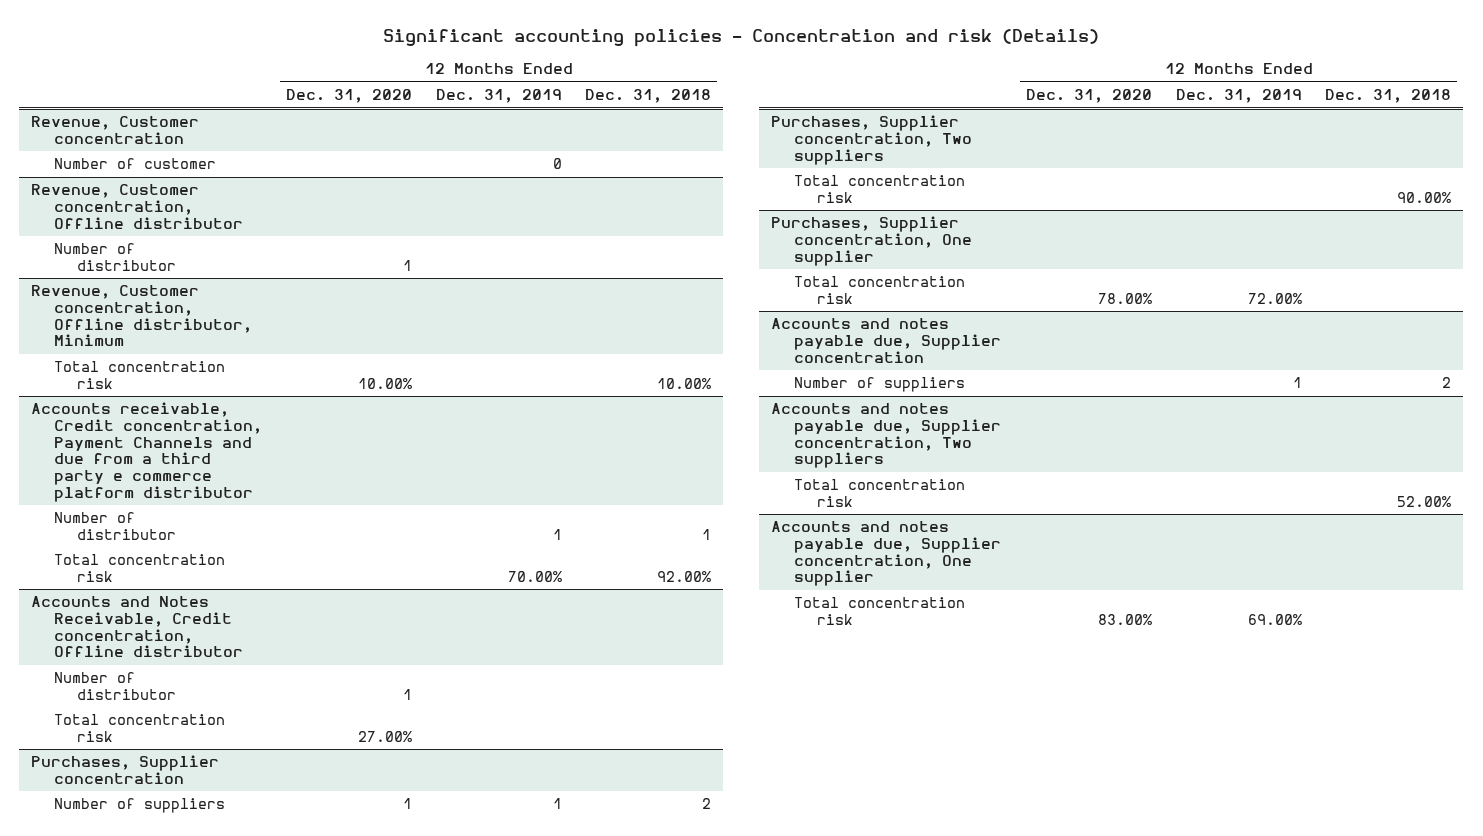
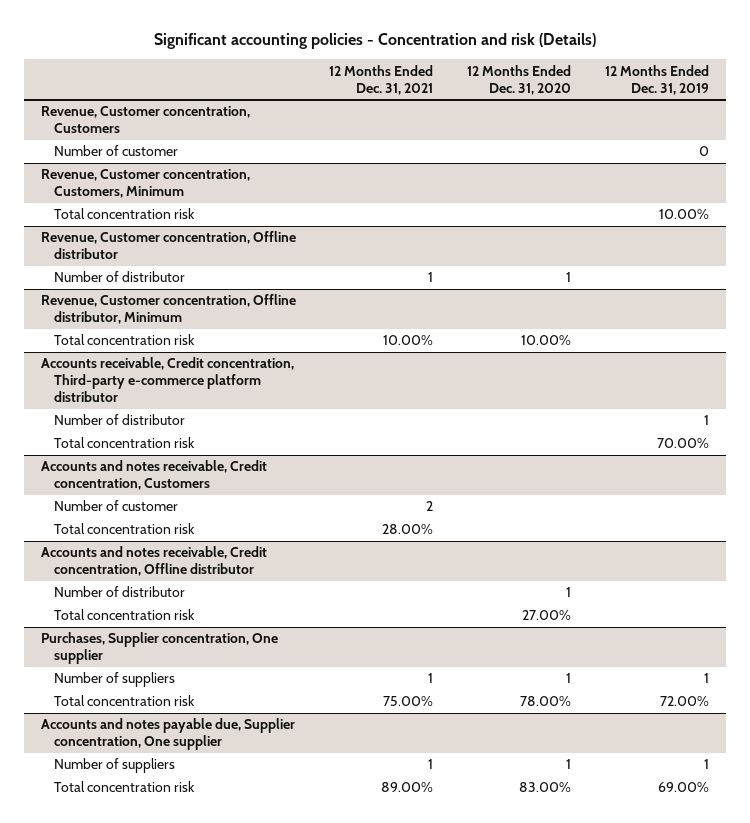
[585,89,712,104] Dec. 31, 2018 -> none
none -> [329,64,434,95] 12 Months Ended Dec. 31, 2021
[31,116,200,145] Revenue, Customer concentration -> [40,106,250,134] Revenue, Customer concentration, Customers
none -> [40,169,250,199] Revenue, Customer concentration, Customers, Minimum
none -> [53,208,195,220] Total concentration risk
[31,402,262,502] Accounts receivable, Credit concentration, Payment Channels and due from a third party e commerce platform distributor -> [40,357,294,402] Accounts receivable, Credit concentration, Third-party e-commerce platform distributor
none -> [40,460,267,491] Accounts and notes receivable, Credit concentration, Customers
none -> [53,500,178,512] Number of customer
none -> [53,523,195,535] Total concentration risk
[31,596,243,658] Accounts and Notes Receivable, Credit concentration, Offline distributor -> [40,546,267,577] Accounts and notes receivable, Credit concentration, Offline distributor
[31,755,220,785] Purchases, Supplier concentration -> none
[53,798,225,814] Number of suppliers -> none
[771,115,972,165] Purchases, Supplier concentration, Two suppliers -> none
[793,175,965,204] Total concentration risk -> none
none -> [53,672,175,688] Number of suppliers
[771,318,1001,363] Accounts and notes payable due, Supplier concentration -> none
[793,377,965,393] Number of suppliers -> none
[771,403,1001,469] Accounts and notes payable due, Supplier concentration, Two suppliers -> none
[793,479,965,508] Total concentration risk -> none
none -> [53,758,175,774] Number of suppliers

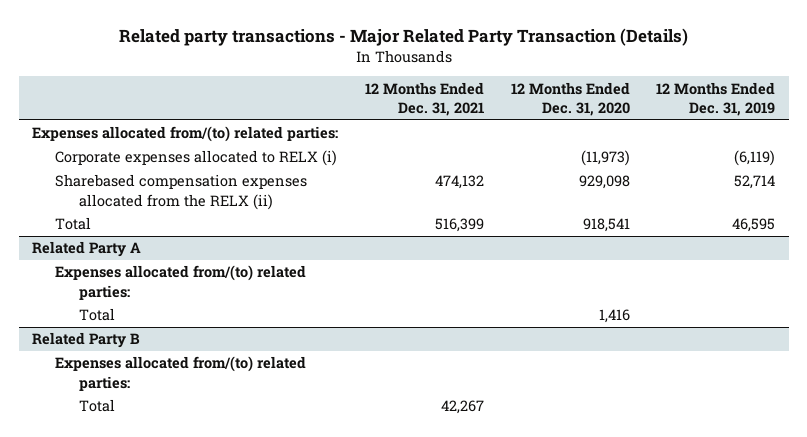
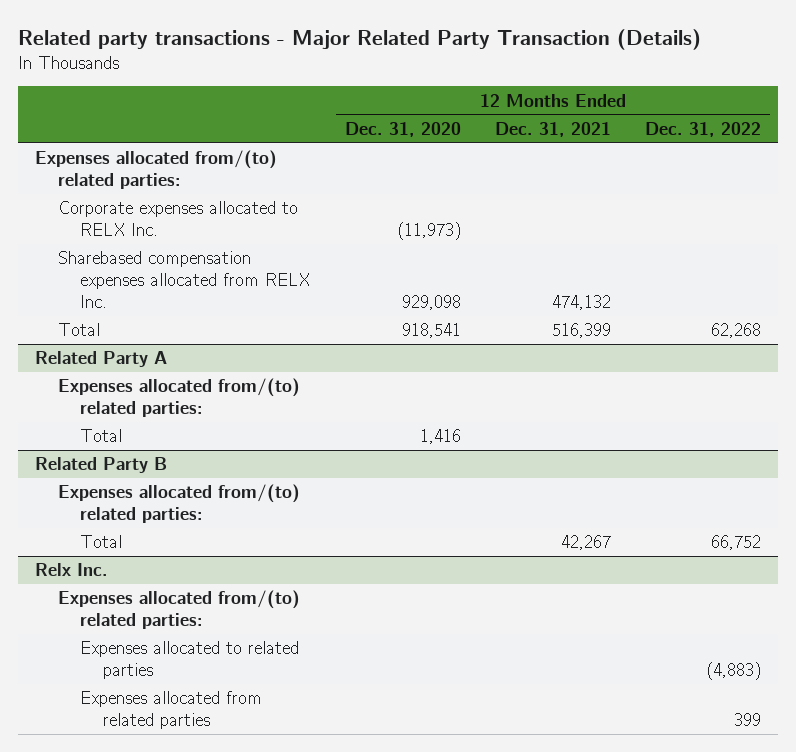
[656,81,776,116] 12 Months Ended Dec. 31, 2019 -> none
none -> [645,121,762,137] Dec. 31, 2022
[55,150,338,167] Corporate expenses allocated to RELX (i) -> [57,201,298,237] Corporate expenses allocated to RELX Inc.
[55,174,308,210] Sharebased compensation expenses allocated from the RELX (ii) -> [57,251,311,309] Sharebased compensation expenses allocated from RELX Inc.
none -> [34,563,108,577] Relx Inc.
none -> [57,590,300,630] Expenses allocated from/(to) related parties:
none -> [80,641,300,680] Expenses allocated to related parties
none -> [80,691,263,730] Expenses allocated from related parties

